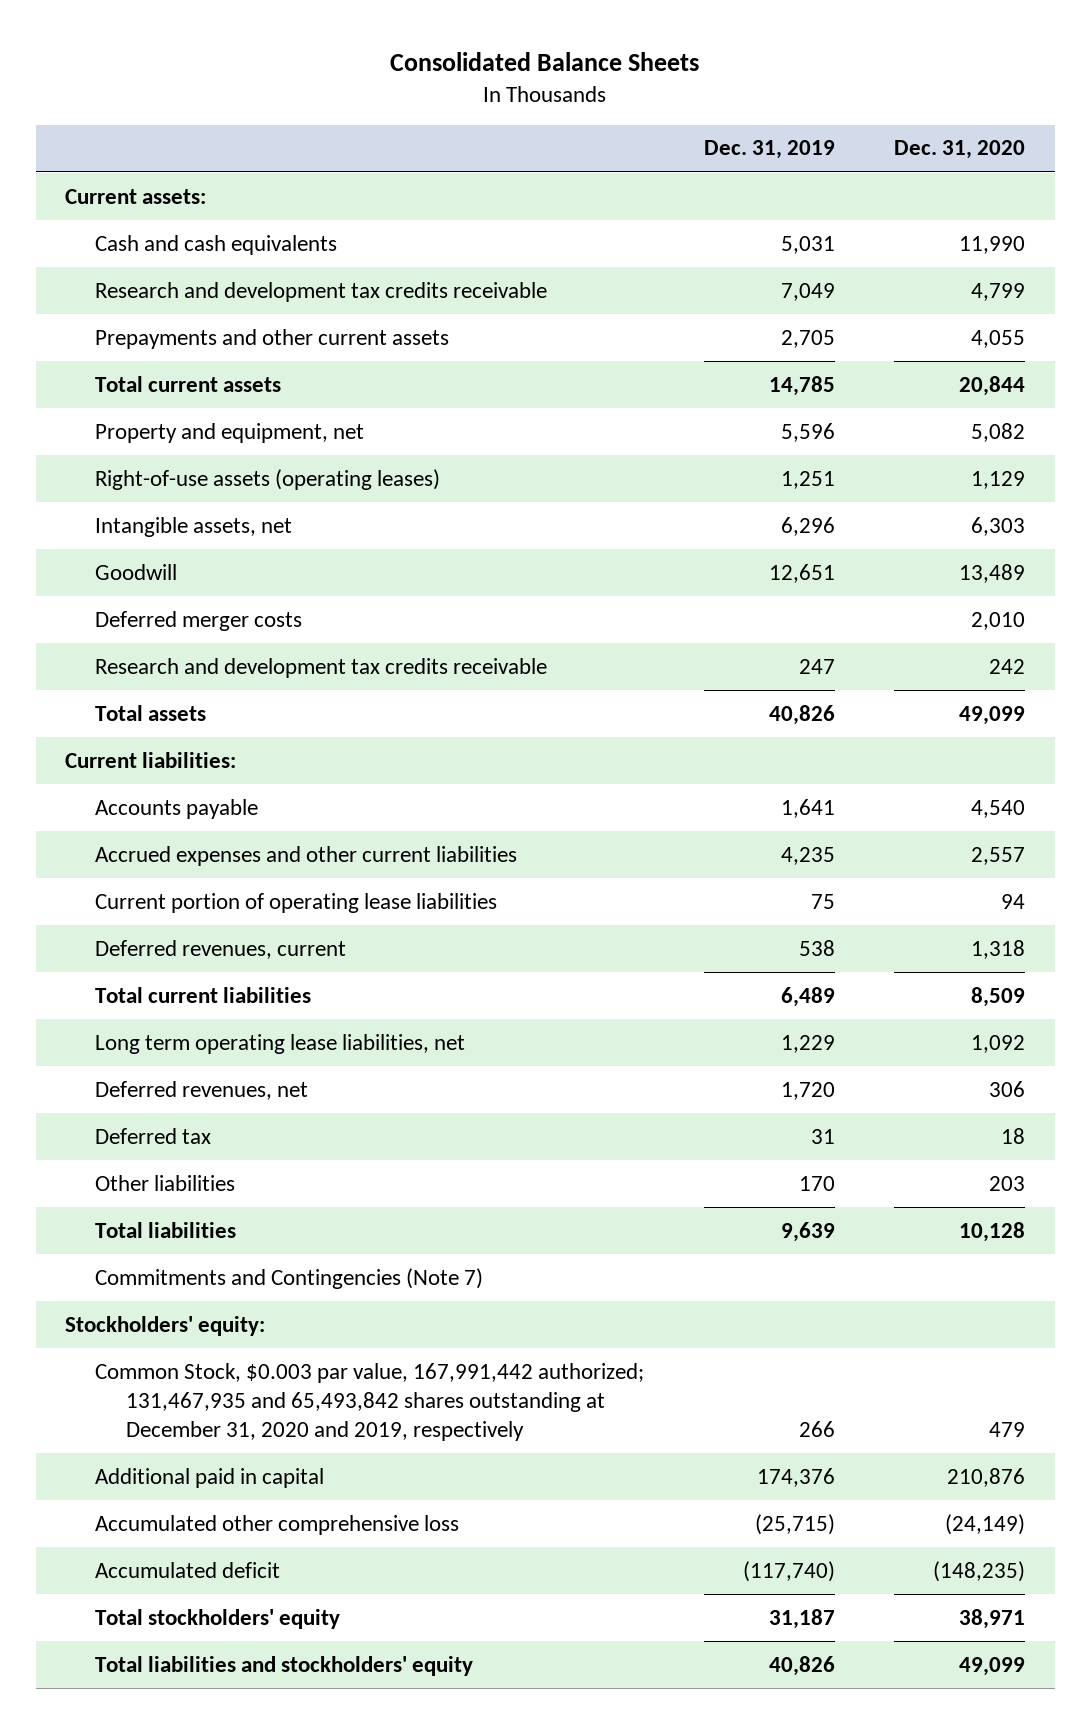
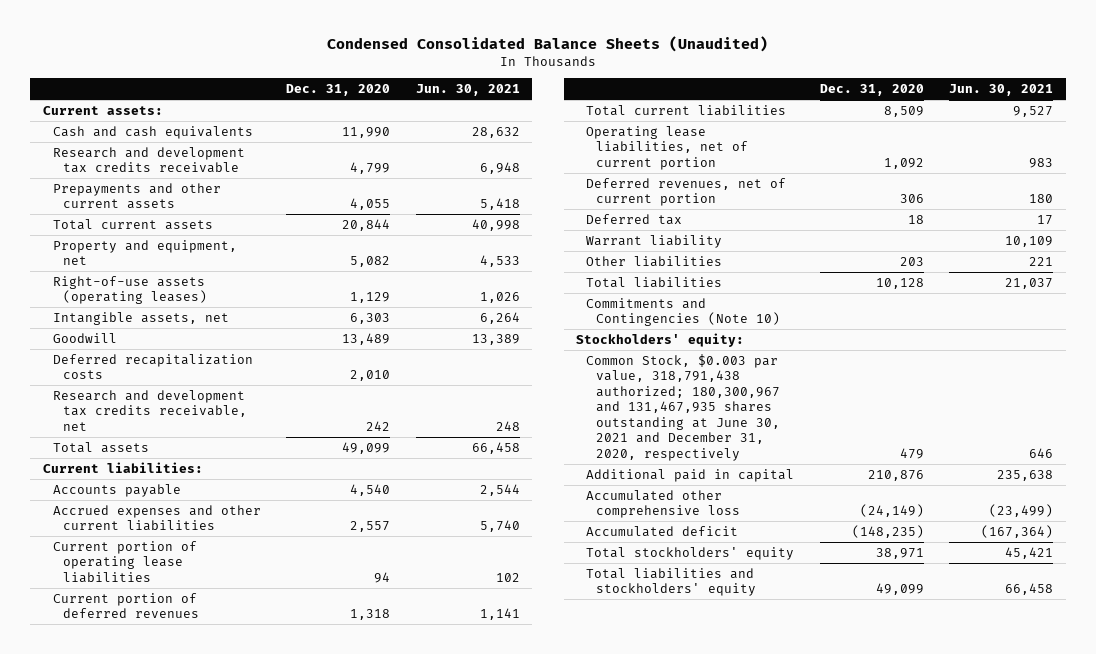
[390,51,700,71] Consolidated Balance Sheets -> [327,36,769,53] Condensed Consolidated Balance Sheets (Unaudited)
[703,140,835,160] Dec. 31, 2019 -> none
none -> [415,84,520,97] Jun. 30, 2021
[95,610,303,631] Deferred merger costs -> [52,353,253,380] Deferred recapitalization costs
[95,657,548,678] Research and development tax credits receivable -> [52,389,247,431] Research and development tax credits receivable, net
[95,939,347,959] Deferred revenues, current -> [52,592,199,619] Current portion of deferred revenues
[95,1033,466,1054] Long term operating lease liabilities, net -> [586,125,749,170] Operating lease liabilities, net of current portion
[95,1080,309,1100] Deferred revenues, net -> [586,177,787,207] Deferred revenues, net of current portion
none -> [586,234,723,248] Warrant liability
[95,1267,484,1289] Commitments and Contingencies (Note 7) -> [586,297,781,327] Commitments and Contingencies (Note 10)
[95,1362,645,1442] Common Stock, $0.003 par value, 167,991,442 authorized; 131,467,935 and 65,493,842 shares outstanding at December 31, 2020 and 2019, respectively -> [586,353,781,461] Common Stock, $0.003 par value, 318,791,438 authorized; 180,300,967 and 131,467,935 shares outstanding at June 30, 2021 and December 31, 2020, respectively

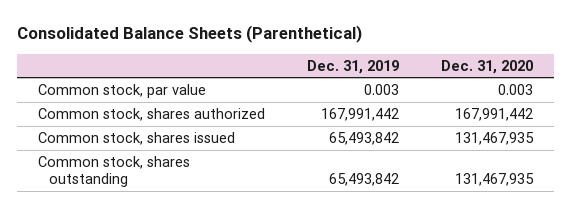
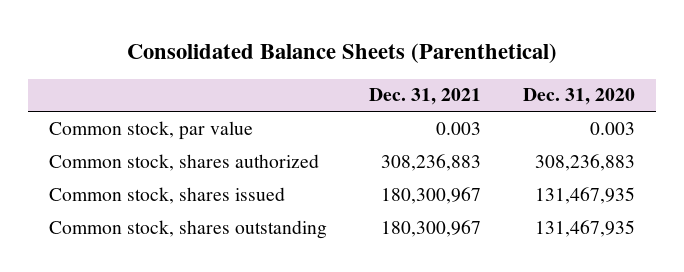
[306,59,399,74] Dec. 31, 2019 -> none
none -> [368,88,481,106] Dec. 31, 2021
[454,107,533,121] 167,991,442 -> [534,153,635,171] 308,236,883

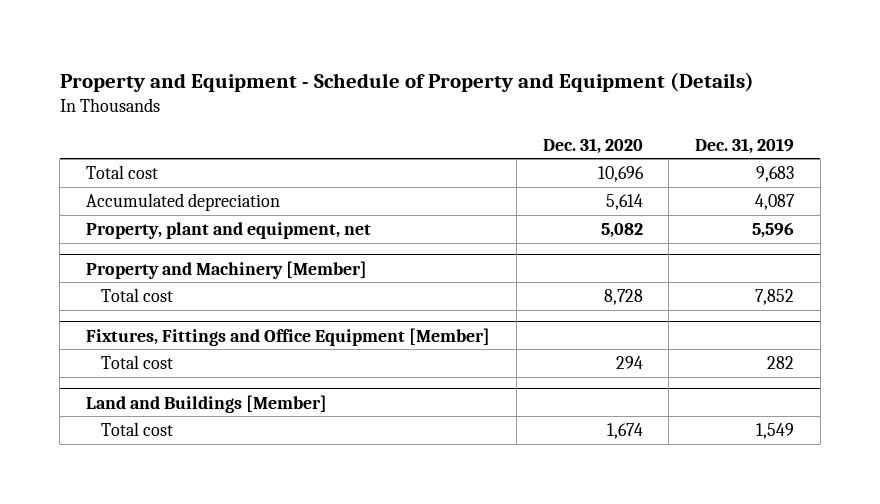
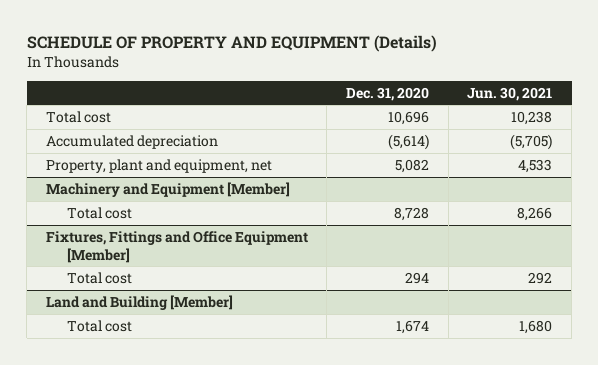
[59,71,754,92] Property and Equipment - Schedule of Property and Equipment (Details) -> [26,35,437,53] SCHEDULE OF PROPERTY AND EQUIPMENT (Details)
[695,137,795,154] Dec. 31, 2019 -> none
none -> [467,86,553,101] Jun. 30, 2021
[605,193,643,210] 5,614 -> [388,133,430,150] (5,614)
[85,260,367,279] Property and Machinery [Member] -> [45,181,290,197] Machinery and Equipment [Member]
[85,394,327,413] Land and Buildings [Member] -> [45,294,233,310] Land and Building [Member]

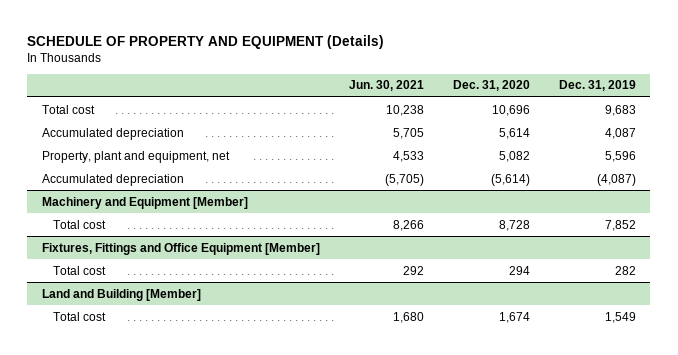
none -> [558,80,636,92] Dec. 31, 2019
none -> [41,127,184,140] Accumulated depreciation
[45,134,218,149] Accumulated depreciation -> [41,173,184,186] Accumulated depreciation

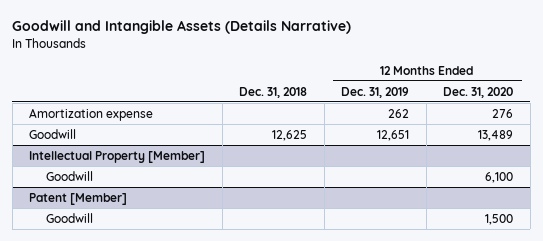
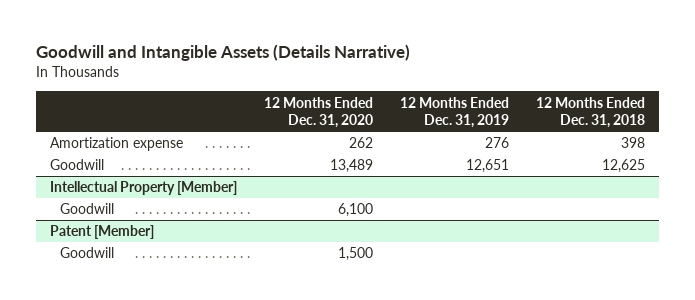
[239,86,308,98] Dec. 31, 2018 -> none
none -> [536,96,646,129] 12 Months Ended Dec. 31, 2018
[388,108,410,118] 262 -> [484,137,509,149] 276
[492,108,514,118] 276 -> [348,137,373,149] 262

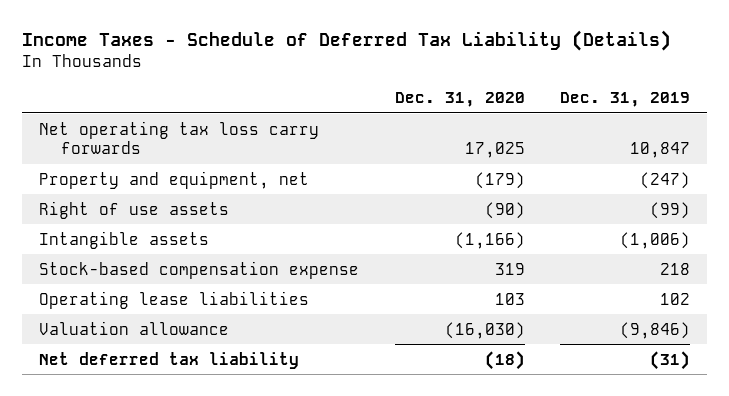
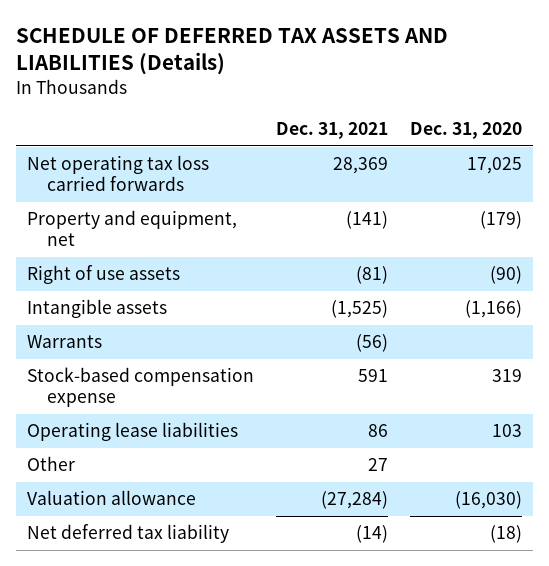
[21,30,671,52] Income Taxes - Schedule of Deferred Tax Liability (Details) -> [15,28,448,76] SCHEDULE OF DEFERRED TAX ASSETS AND LIABILITIES (Details)
[559,92,690,108] Dec. 31, 2019 -> none
none -> [275,122,388,140] Dec. 31, 2021
[39,120,320,155] Net operating tax loss carry forwards -> [26,155,209,192] Net operating tax loss carried forwards
none -> [26,335,102,349] Warrants
none -> [26,456,75,472] Other

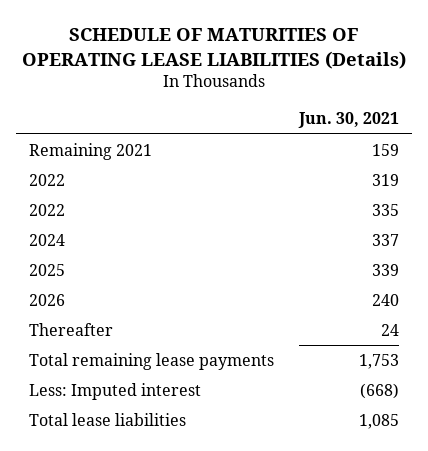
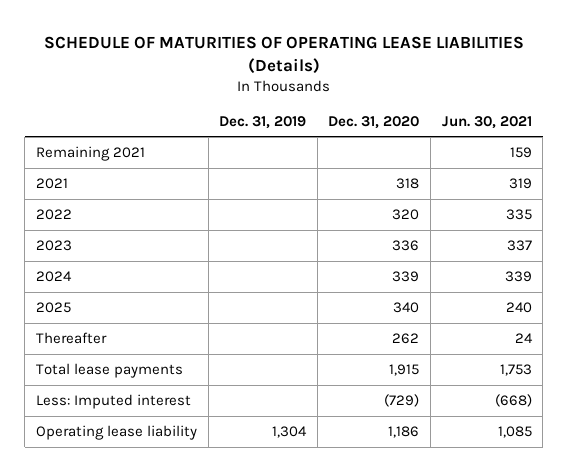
none -> [219,115,307,129] Dec. 31, 2019
none -> [328,115,420,129] Dec. 31, 2020
[29,173,66,186] 2022 -> [35,177,68,189] 2021
[29,293,66,306] 2026 -> none
none -> [35,239,72,251] 2023
[372,233,400,246] 337 -> [504,270,532,282] 339
[372,263,400,276] 339 -> [505,301,532,313] 240
[29,352,275,370] Total remaining lease payments -> [35,362,183,378] Total lease payments
[29,412,187,426] Total lease liabilities -> [35,424,197,440] Operating lease liability

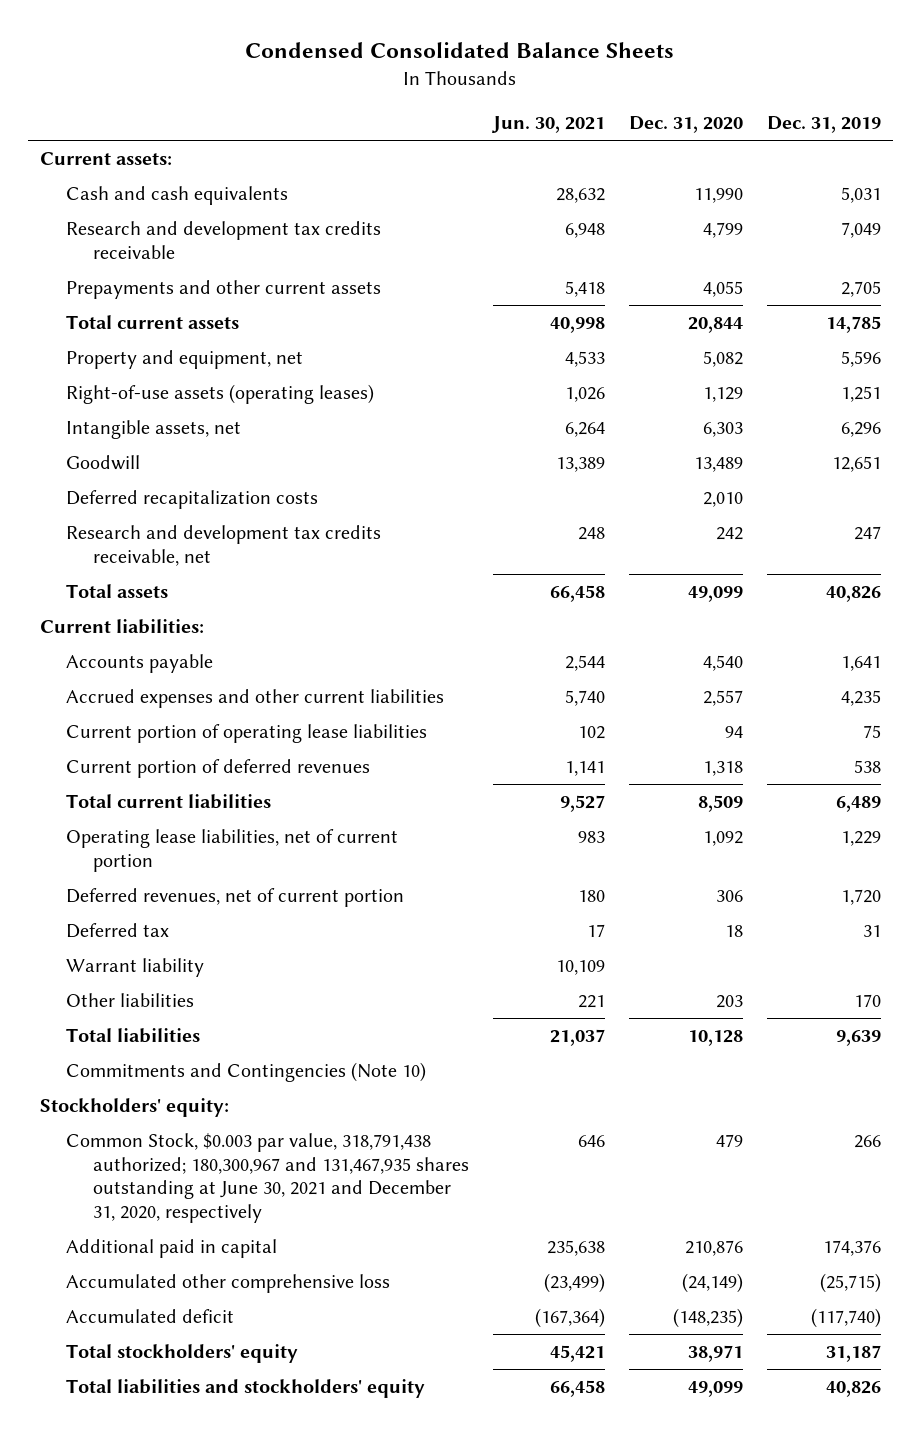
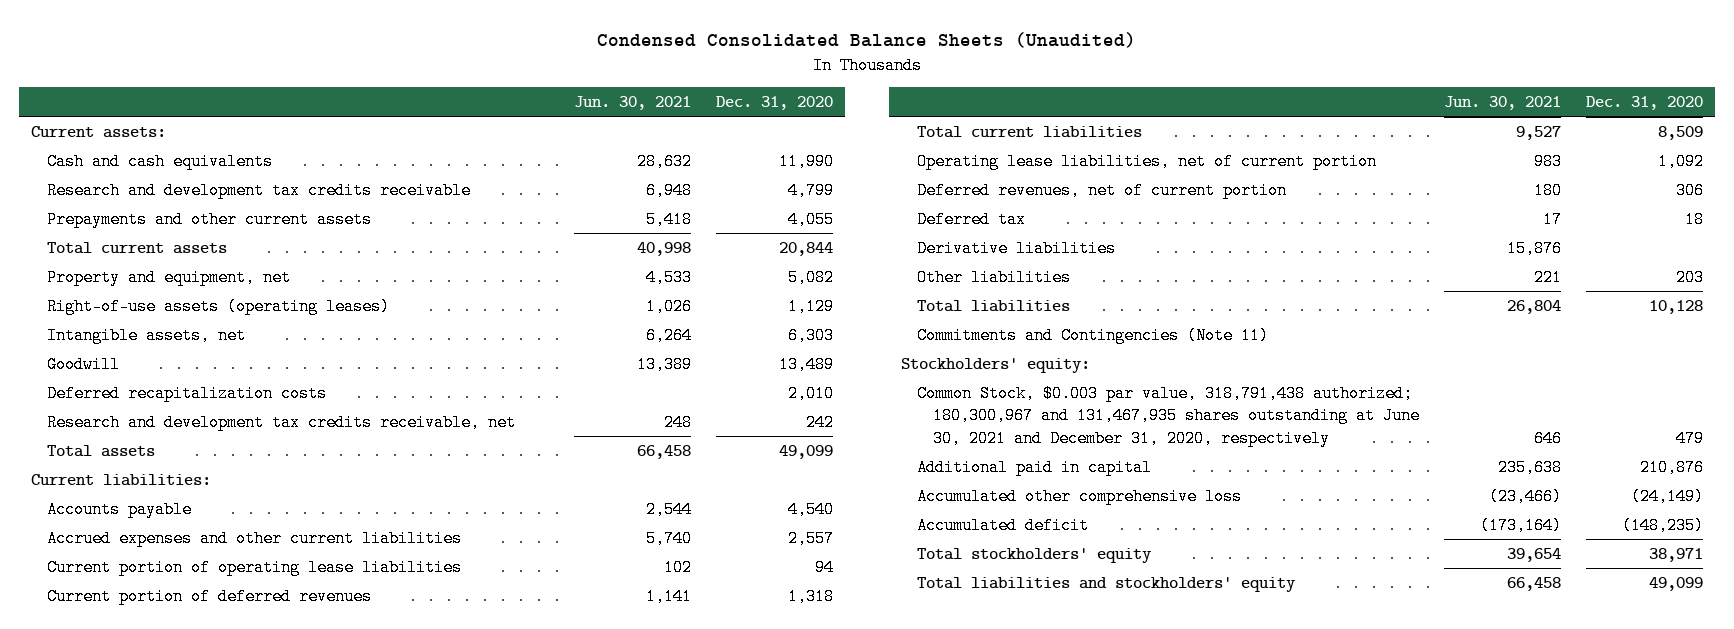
[245,42,675,59] Condensed Consolidated Balance Sheets -> [596,31,1136,48] Condensed Consolidated Balance Sheets (Unaudited)
[767,116,882,134] Dec. 31, 2019 -> none
[66,958,205,978] Warrant liability -> none
none -> [917,239,1117,257] Derivative liabilities
[549,1029,605,1047] 21,037 -> [1507,299,1562,314] 26,804
[66,1062,427,1083] Commitments and Contingencies (Note 10) -> [917,326,1270,344] Commitments and Contingencies (Note 11)
[543,1273,605,1294] (23,499) -> [1489,487,1563,505] (23,466)
[534,1308,605,1329] (167,364) -> [1480,516,1563,534] (173,164)
[549,1345,605,1363] 45,421 -> [1507,547,1562,562] 39,654

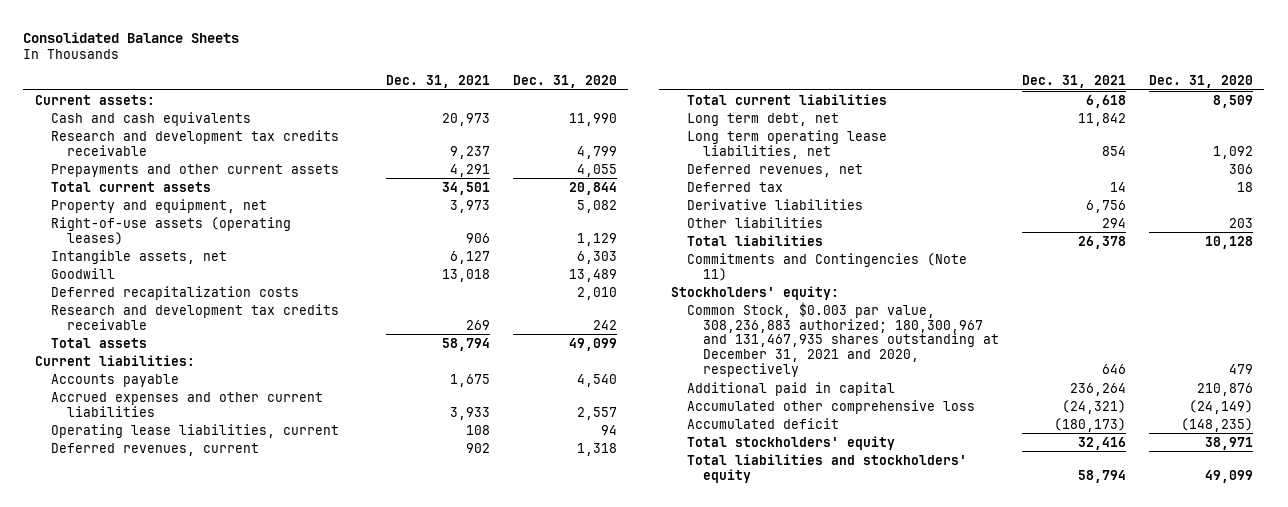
[596,31,1136,48] Condensed Consolidated Balance Sheets (Unaudited) -> [23,31,240,43] Consolidated Balance Sheets
[573,95,691,110] Jun. 30, 2021 -> none
none -> [386,75,491,89] Dec. 31, 2021
[47,413,517,431] Research and development tax credits receivable, net -> [50,303,339,330] Research and development tax credits receivable
[47,558,463,576] Current portion of operating lease liabilities -> [50,423,339,438] Operating lease liabilities, current
[47,587,373,605] Current portion of deferred revenues -> [50,442,259,456] Deferred revenues, current
none -> [686,112,839,126] Long term debt, net
[917,152,1378,170] Operating lease liabilities, net of current portion -> [686,129,887,159] Long term operating lease liabilities, net
[917,181,1288,199] Deferred revenues, net of current portion -> [686,163,863,177] Deferred revenues, net
[917,384,1421,447] Common Stock, $0.003 par value, 318,791,438 authorized; 180,300,967 and 131,467,935 shares outstanding at June 30, 2021 and December 31, 2020, respectively -> [686,301,999,378] Common Stock, $0.003 par value, 308,236,883 authorized; 180,300,967 and 131,467,935 shares outstanding at December 31, 2021 and 2020, respectively

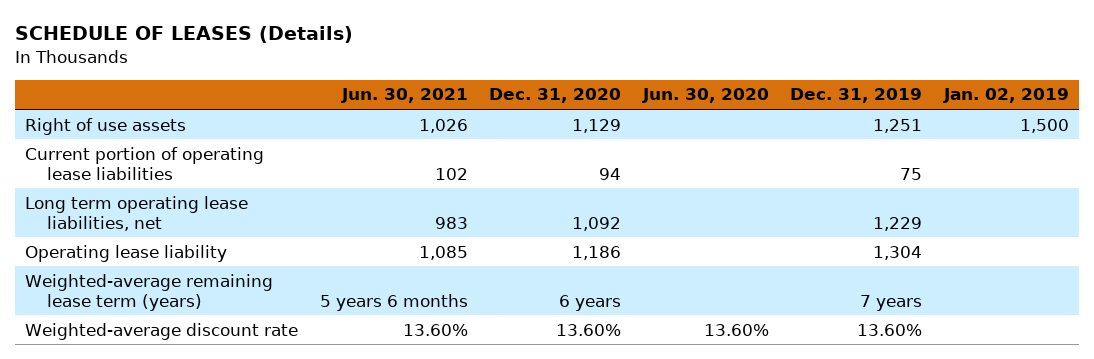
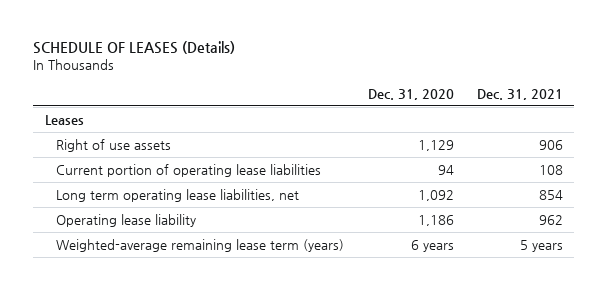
[340,88,468,104] Jun. 30, 2021 -> none
[641,88,769,104] Jun. 30, 2020 -> none
[790,88,923,104] Dec. 31, 2019 -> none
[942,88,1069,104] Jan. 02, 2019 -> none
none -> [476,88,563,100] Dec. 31, 2021
none -> [44,114,84,125] Leases
[25,322,299,340] Weighted-average discount rate -> none

